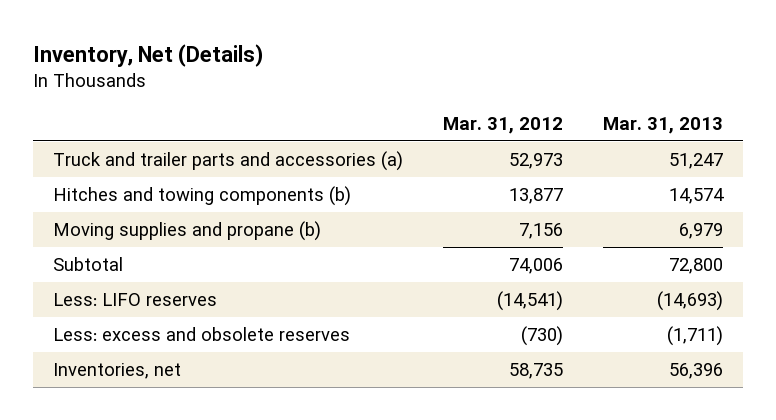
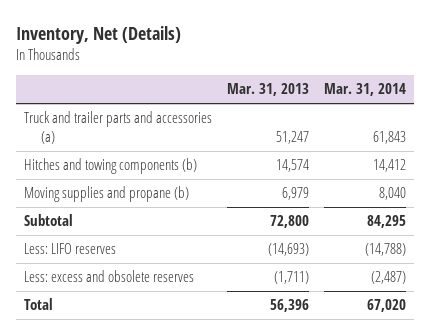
[443,116,564,134] Mar. 31, 2012 -> none
none -> [324,83,407,97] Mar. 31, 2014
[53,363,182,380] Inventories, net -> [23,298,53,311] Total

